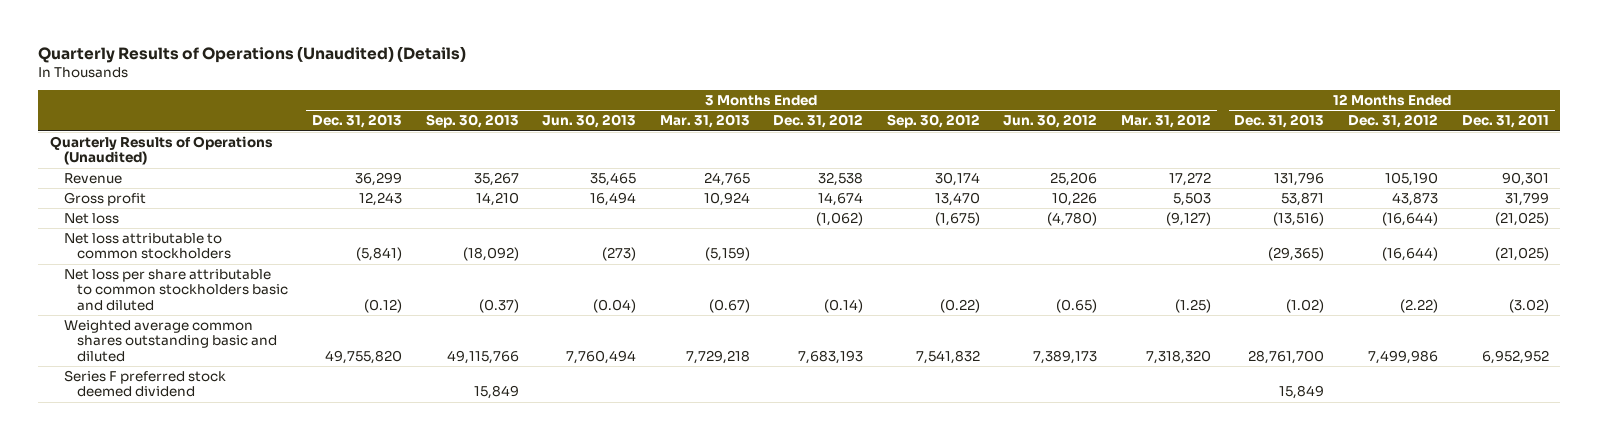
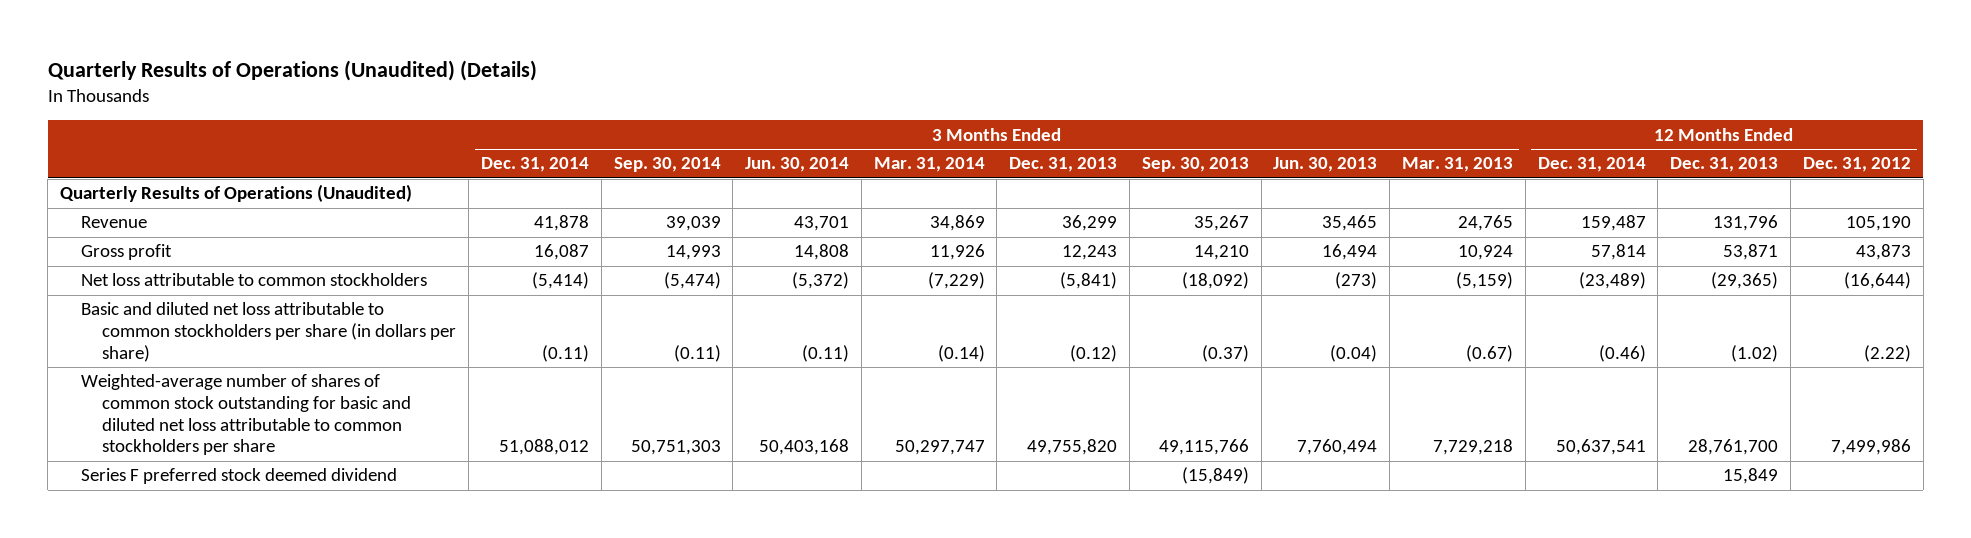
[773,114,864,129] Dec. 31, 2012 -> none
[886,114,980,129] Sep. 30, 2012 -> none
[1003,114,1098,129] Jun. 30, 2012 -> none
[1120,114,1211,129] Mar. 31, 2012 -> none
[1461,114,1549,129] Dec. 31, 2011 -> none
none -> [480,157,589,173] Dec. 31, 2014
none -> [613,157,721,173] Sep. 30, 2014
none -> [745,157,850,173] Jun. 30, 2014
none -> [873,157,985,173] Mar. 31, 2014
none -> [1537,157,1646,173] Dec. 31, 2014
[63,213,119,225] Net loss -> none
[63,269,289,311] Net loss per share attributable to common stockholders basic and diluted -> [81,302,457,362] Basic and diluted net loss attributable to common stockholders per share (in dollars per share)
[63,320,278,362] Weighted average common shares outstanding basic and diluted -> [81,374,412,456] Weighted-average number of shares of common stock outstanding for basic and diluted net loss attributable to common stockholders per share
[473,385,519,400] 15,849 -> [1181,467,1249,485] (15,849)

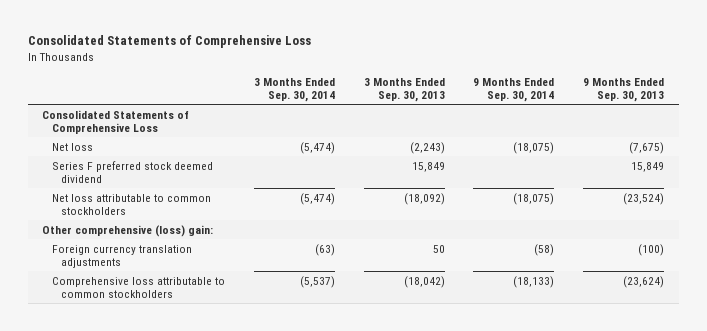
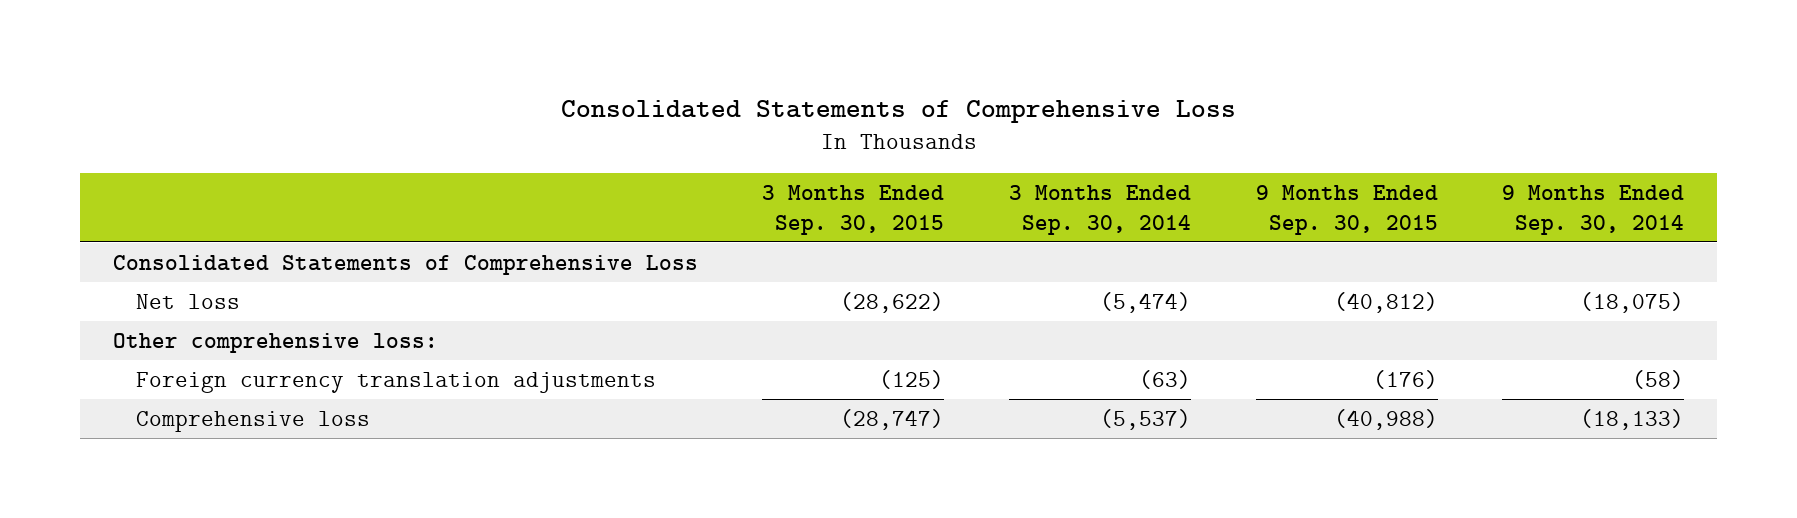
[363,77,445,102] 3 Months Ended Sep. 30, 2013 -> none
[583,77,665,102] 9 Months Ended Sep. 30, 2013 -> none
none -> [762,185,945,235] 3 Months Ended Sep. 30, 2015
none -> [1255,185,1438,235] 9 Months Ended Sep. 30, 2015
[51,160,213,183] Series F preferred stock deemed dividend -> none
[51,193,211,215] Net loss attributable to common stockholders -> none
[42,224,214,237] Other comprehensive (loss) gain: -> [112,332,438,353] Other comprehensive loss:
[51,276,225,298] Comprehensive loss attributable to common stockholders -> [135,410,370,432] Comprehensive loss

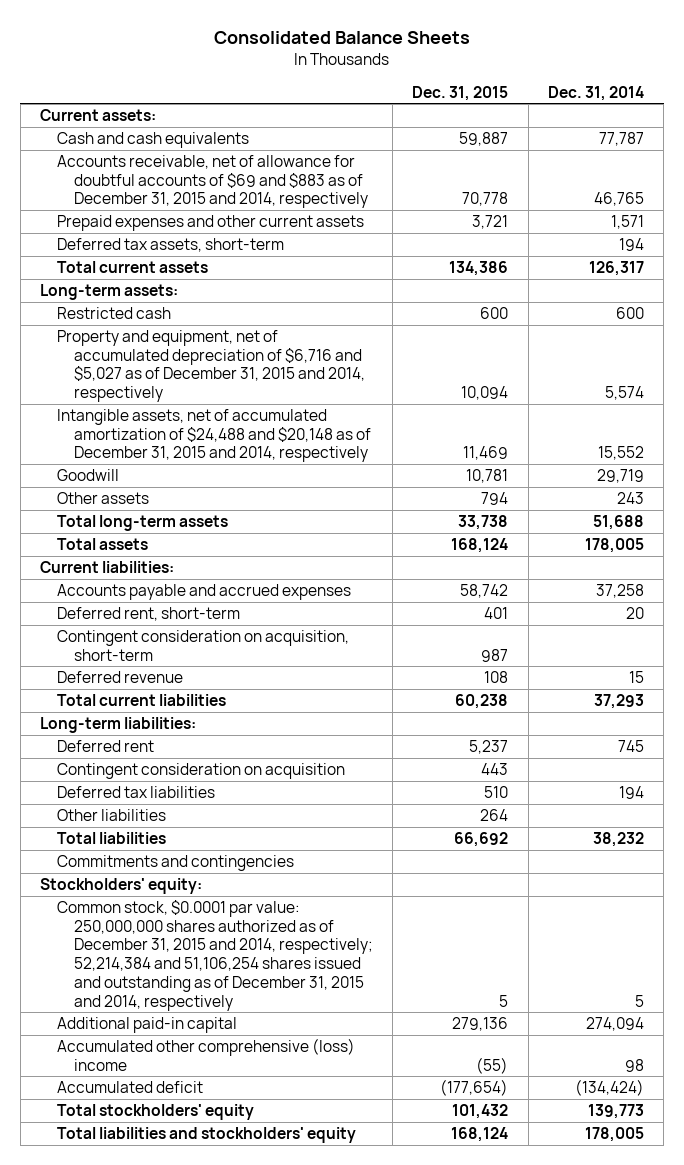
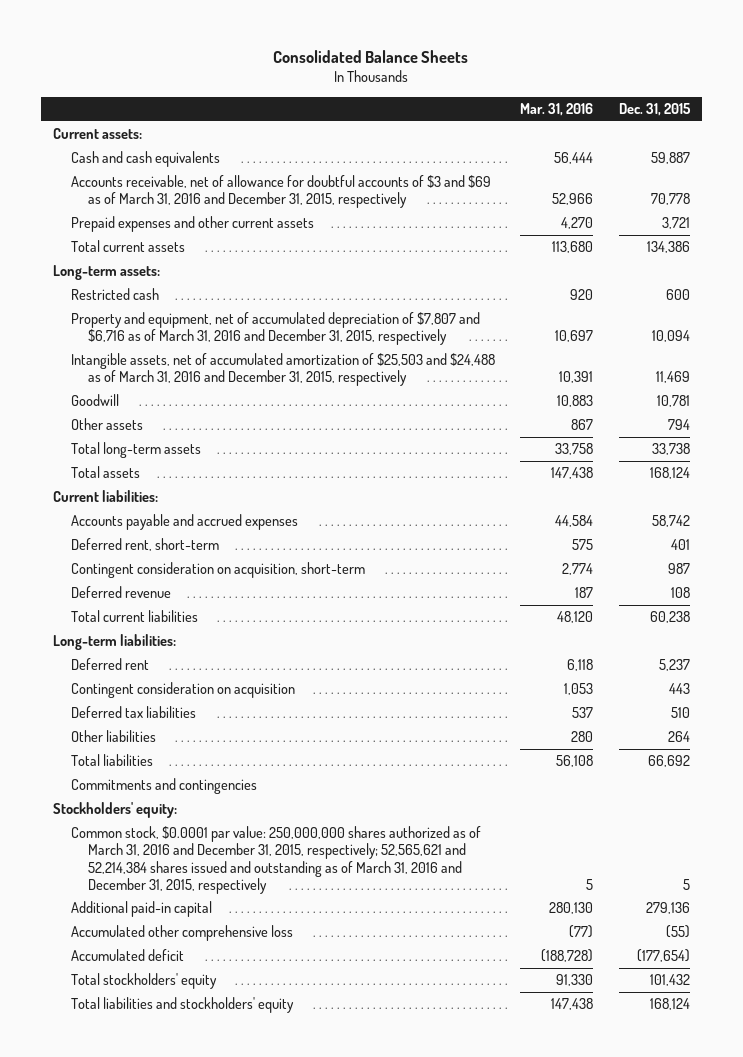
[548,85,645,101] Dec. 31, 2014 -> none
none -> [520,102,594,116] Mar. 31, 2016
[56,154,368,209] Accounts receivable, net of allowance for doubtful accounts of $69 and $883 as of December 31, 2015 and 2014, respectively -> [70,175,491,209] Accounts receivable, net of allowance for doubtful accounts of $3 and $69 as of March 31, 2016 and December 31, 2015, respectively
[56,237,284,252] Deferred tax assets, short-term -> none
[56,329,365,403] Property and equipment, net of accumulated depreciation of $6,716 and $5,027 as of December 31, 2015 and 2014, respectively -> [70,312,480,346] Property and equipment, net of accumulated depreciation of $7,807 and $6,716 as of March 31, 2016 and December 31, 2015, respectively
[56,408,371,463] Intangible assets, net of accumulated amortization of $24,488 and $20,148 as of December 31, 2015 and 2014, respectively -> [70,353,495,387] Intangible assets, net of accumulated amortization of $25,503 and $24,488 as of March 31, 2016 and December 31, 2015, respectively
[56,899,373,1011] Common stock, $0.0001 par value: 250,000,000 shares authorized as of December 31, 2015 and 2014, respectively; 52,214,384 and 51,106,254 shares issued and outstanding as of December 31, 2015 and 2014, respectively -> [70,826,481,894] Common stock, $0.0001 par value: 250,000,000 shares authorized as of March 31, 2016 and December 31, 2015, respectively; 52,565,621 and 52,214,384 shares issued and outstanding as of March 31, 2016 and December 31, 2015, respectively
[56,1037,355,1071] Accumulated other comprehensive (loss) income -> [70,925,293,942] Accumulated other comprehensive loss

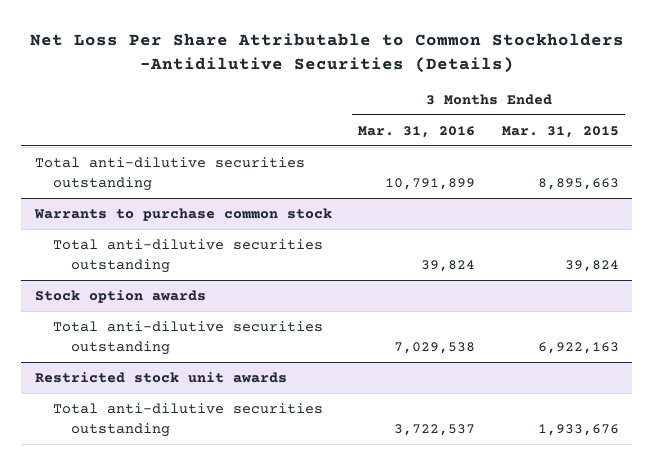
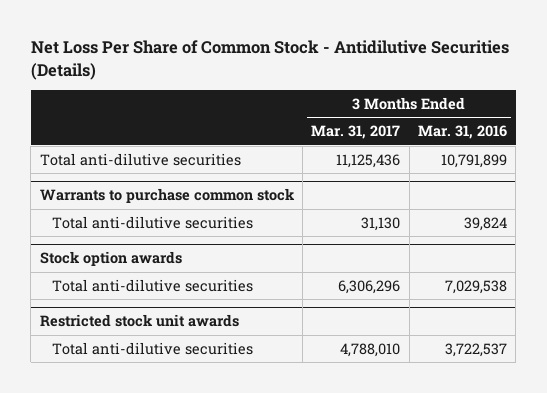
[29,32,624,73] Net Loss Per Share Attributable to Common Stockholders -Antidilutive Securities (Details) -> [30,40,509,80] Net Loss Per Share of Common Stock - Antidilutive Securities (Details)
[501,125,619,138] Mar. 31, 2015 -> none
none -> [311,125,401,140] Mar. 31, 2017
[34,156,305,191] Total anti-dilutive securities outstanding -> [39,152,241,166] Total anti-dilutive securities
[52,238,323,273] Total anti-dilutive securities outstanding -> [52,215,254,229] Total anti-dilutive securities
[52,320,323,355] Total anti-dilutive securities outstanding -> [52,278,254,292] Total anti-dilutive securities
[52,402,323,437] Total anti-dilutive securities outstanding -> [52,341,254,355] Total anti-dilutive securities

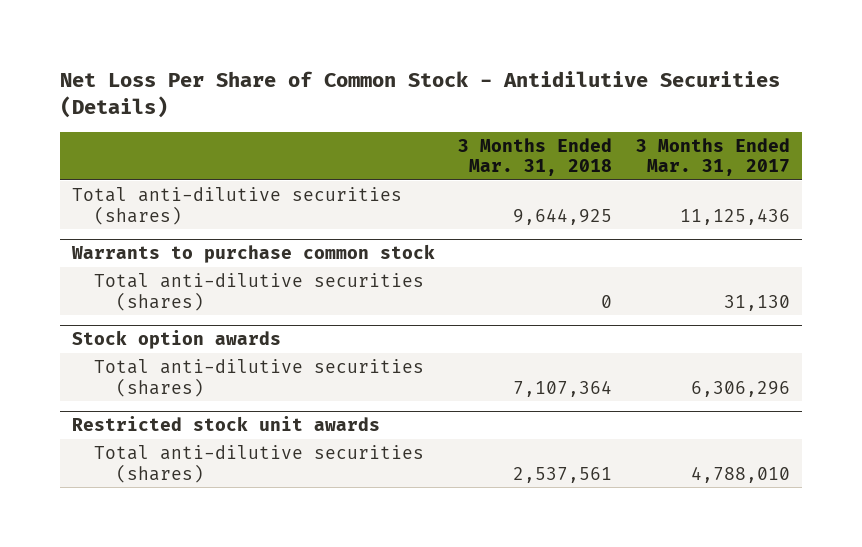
[417,125,507,140] Mar. 31, 2016 -> none
none -> [458,137,613,177] 3 Months Ended Mar. 31, 2018
[39,152,241,166] Total anti-dilutive securities -> [71,186,402,225] Total anti-dilutive securities (shares)
[52,215,254,229] Total anti-dilutive securities -> [93,272,424,311] Total anti-dilutive securities (shares)
[52,278,254,292] Total anti-dilutive securities -> [93,358,424,397] Total anti-dilutive securities (shares)
[52,341,254,355] Total anti-dilutive securities -> [93,444,424,483] Total anti-dilutive securities (shares)

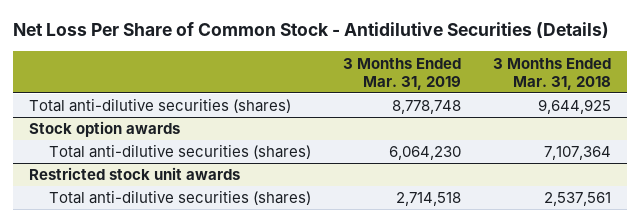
[636,137,791,177] 3 Months Ended Mar. 31, 2017 -> none
none -> [343,57,462,90] 3 Months Ended Mar. 31, 2019
[70,244,435,264] Warrants to purchase common stock -> none
[93,272,424,311] Total anti-dilutive securities (shares) -> none

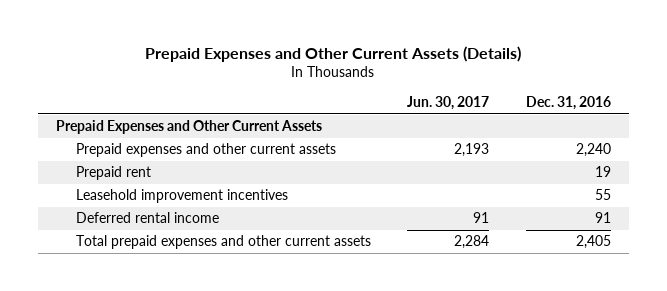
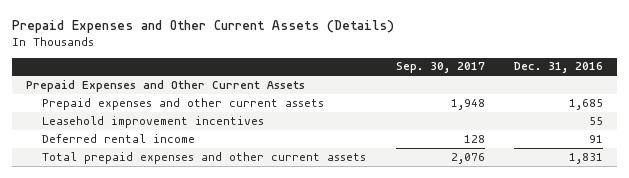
[407,96,490,111] Jun. 30, 2017 -> none
none -> [395,62,485,74] Sep. 30, 2017
[75,166,151,181] Prepaid rent -> none
[575,143,611,158] 2,240 -> [568,98,603,110] 1,685
[575,235,611,250] 2,405 -> [568,152,603,164] 1,831

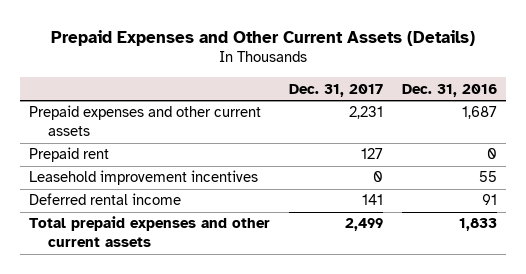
[395,62,485,74] Sep. 30, 2017 -> none
none -> [288,83,383,97] Dec. 31, 2017
[26,79,306,92] Prepaid Expenses and Other Current Assets -> none
[568,98,603,110] 1,685 -> [461,106,497,120] 1,687
none -> [29,147,110,163] Prepaid rent
[568,152,603,164] 1,831 -> [458,218,497,232] 1,833

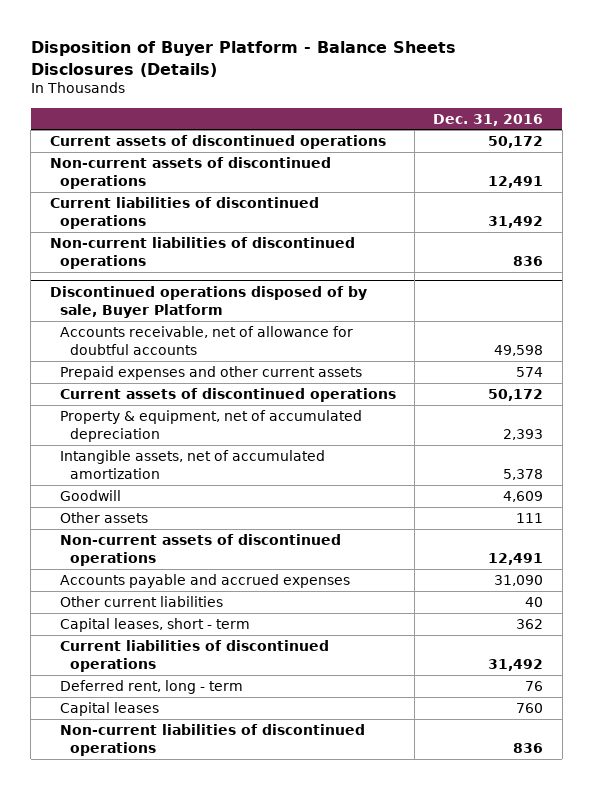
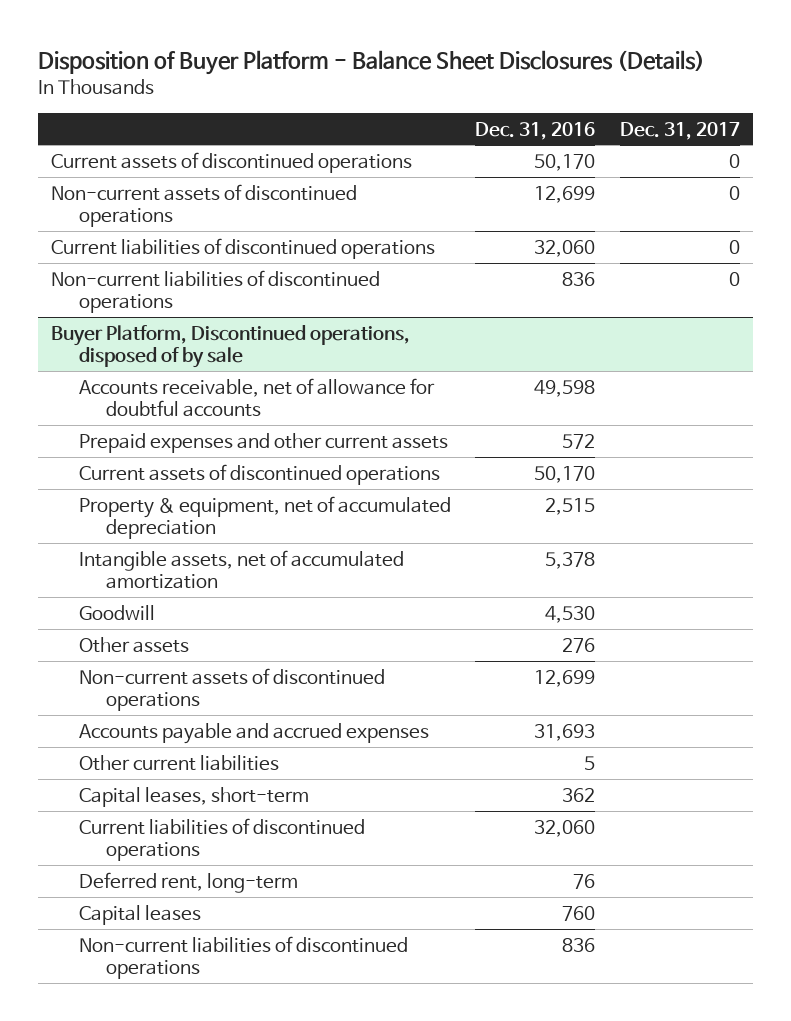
[30,40,456,77] Disposition of Buyer Platform - Balance Sheets Disclosures (Details) -> [38,49,706,75] Disposition of Buyer Platform - Balance Sheet Disclosures (Details)
none -> [620,121,741,140] Dec. 31, 2017
[488,136,544,149] 50,172 -> [534,153,596,171] 50,170
[488,175,544,188] 12,491 -> [534,185,596,203] 12,699
[488,215,544,228] 31,492 -> [534,239,596,257] 32,060
[49,286,367,318] Discontinued operations disposed of by sale, Buyer Platform -> [50,324,410,369] Buyer Platform, Discontinued operations, disposed of by sale
[516,367,544,378] 574 -> [562,433,596,449] 572
[488,389,544,402] 50,172 -> [534,465,596,483] 50,170
[503,428,544,440] 2,393 -> [545,497,596,515] 2,515
[503,491,544,503] 4,609 -> [545,605,596,623] 4,530
[516,513,544,524] 111 -> [562,637,596,653] 276
[488,552,544,565] 12,491 -> [534,669,596,687] 12,699
[494,575,544,587] 31,090 -> [534,723,596,741] 31,693
[525,597,544,608] 40 -> [584,755,596,770] 5
[59,618,250,633] Capital leases, short - term -> [78,786,309,807] Capital leases, short-term
[488,658,544,671] 31,492 -> [534,819,596,837] 32,060
[59,680,243,695] Deferred rent, long - term -> [78,871,298,893] Deferred rent, long-term

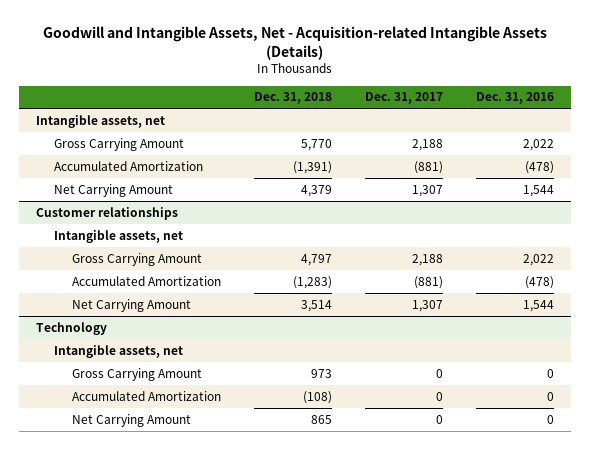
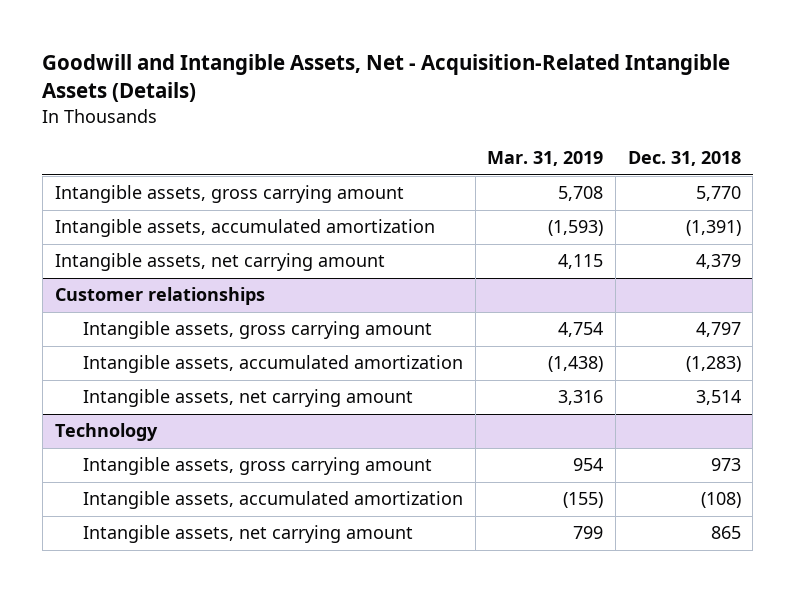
[42,26,547,61] Goodwill and Intangible Assets, Net - Acquisition-related Intangible Assets (Details) -> [42,54,731,103] Goodwill and Intangible Assets, Net - Acquisition-Related Intangible Assets (Details)
[365,92,444,105] Dec. 31, 2017 -> none
[476,92,555,105] Dec. 31, 2016 -> none
none -> [487,151,604,167] Mar. 31, 2019
[35,114,165,128] Intangible assets, net -> none
[53,137,184,151] Gross Carrying Amount -> [54,185,404,204] Intangible assets, gross carrying amount
[53,160,203,171] Accumulated Amortization -> [54,219,435,238] Intangible assets, accumulated amortization
[53,183,173,197] Net Carrying Amount -> [54,253,385,272] Intangible assets, net carrying amount
[53,229,183,243] Intangible assets, net -> none
[71,252,202,266] Gross Carrying Amount -> [83,321,433,340] Intangible assets, gross carrying amount
[71,275,221,286] Accumulated Amortization -> [83,355,464,374] Intangible assets, accumulated amortization
[71,298,191,312] Net Carrying Amount -> [83,389,414,408] Intangible assets, net carrying amount
[53,344,183,358] Intangible assets, net -> none
[71,367,202,381] Gross Carrying Amount -> [83,457,433,476] Intangible assets, gross carrying amount
[71,390,221,401] Accumulated Amortization -> [83,491,464,510] Intangible assets, accumulated amortization
[71,413,191,427] Net Carrying Amount -> [83,525,414,544] Intangible assets, net carrying amount

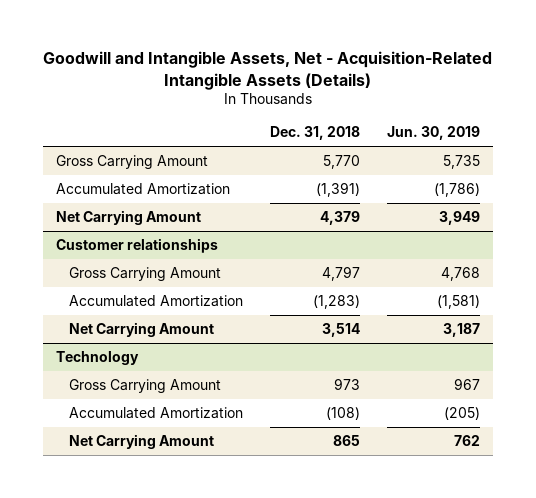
[487,151,604,167] Mar. 31, 2019 -> none
none -> [386,126,480,141] Jun. 30, 2019
[54,185,404,204] Intangible assets, gross carrying amount -> [56,155,209,170] Gross Carrying Amount
[54,219,435,238] Intangible assets, accumulated amortization -> [56,183,231,196] Accumulated Amortization
[54,253,385,272] Intangible assets, net carrying amount -> [56,210,202,226] Net Carrying Amount
[83,321,433,340] Intangible assets, gross carrying amount -> [69,267,222,282] Gross Carrying Amount
[83,355,464,374] Intangible assets, accumulated amortization -> [69,295,244,308] Accumulated Amortization
[83,389,414,408] Intangible assets, net carrying amount -> [69,322,215,338] Net Carrying Amount
[83,457,433,476] Intangible assets, gross carrying amount -> [69,379,222,394] Gross Carrying Amount
[83,491,464,510] Intangible assets, accumulated amortization -> [69,407,244,420] Accumulated Amortization
[83,525,414,544] Intangible assets, net carrying amount -> [69,434,215,450] Net Carrying Amount

